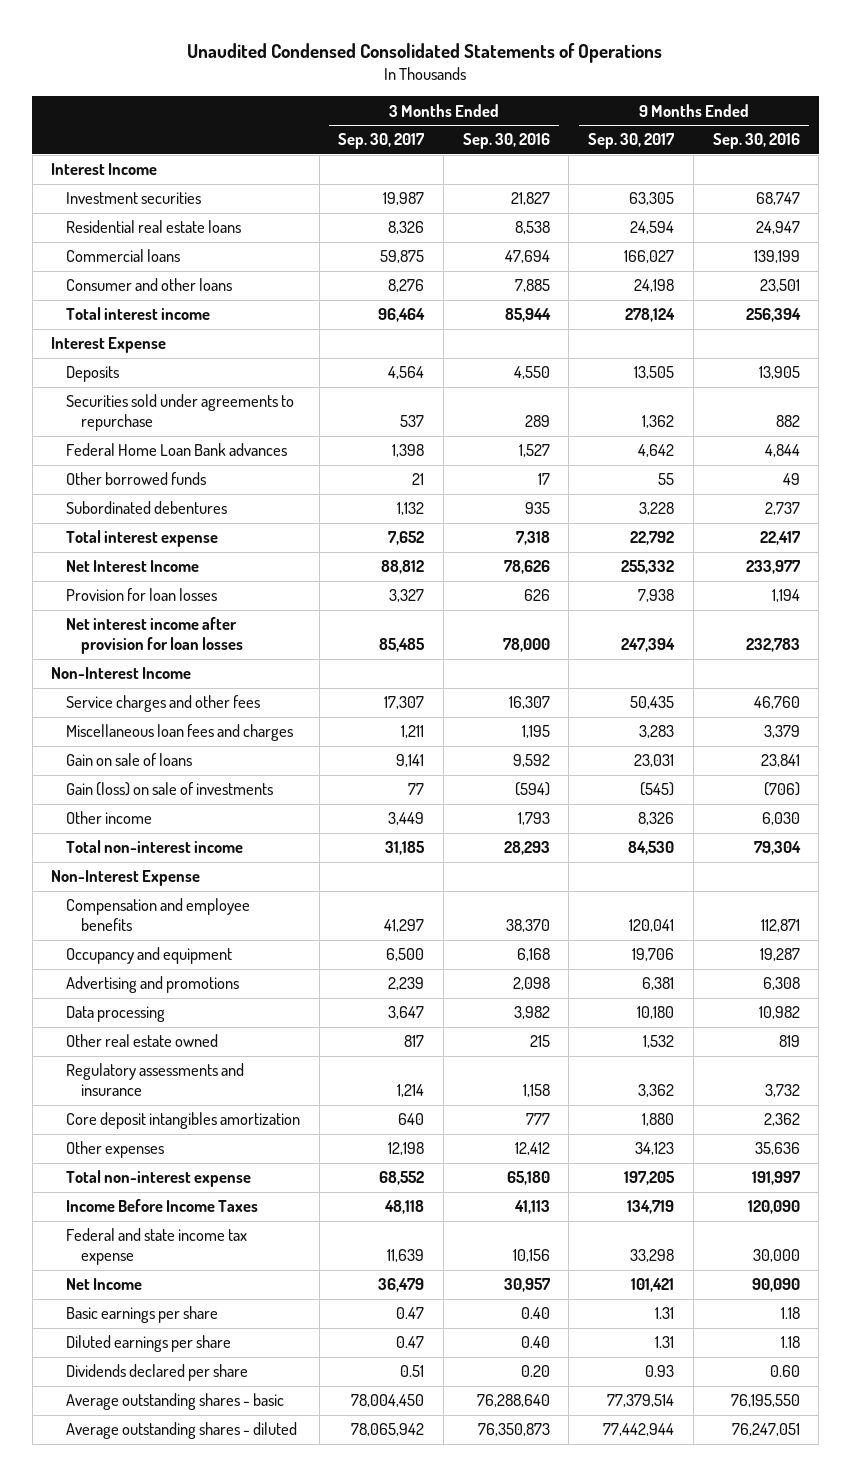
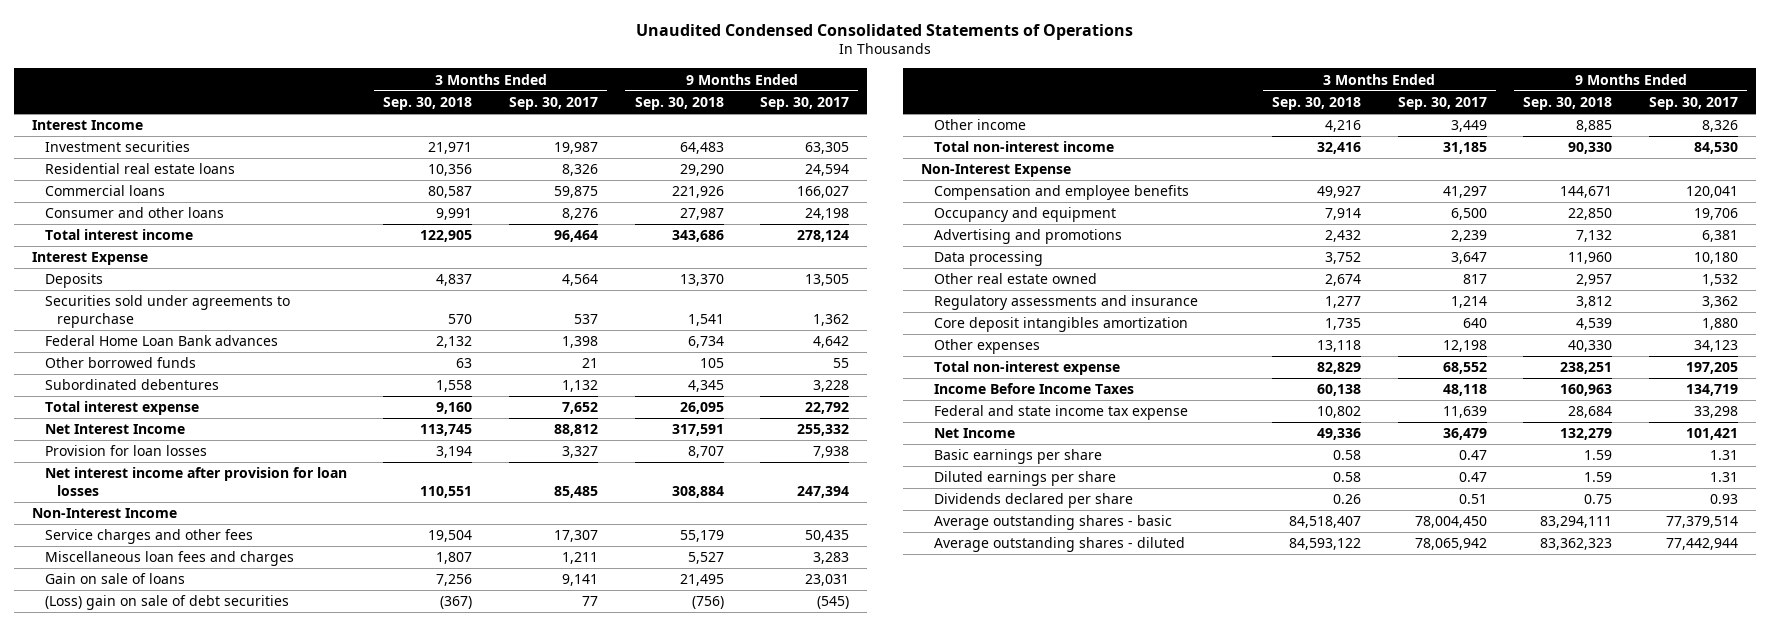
[462,133,550,150] Sep. 30, 2016 -> none
[712,133,800,150] Sep. 30, 2016 -> none
none -> [383,96,473,110] Sep. 30, 2018
none -> [634,96,724,110] Sep. 30, 2018
[65,782,273,797] Gain (loss) on sale of investments -> [44,595,289,611] (Loss) gain on sale of debt securities

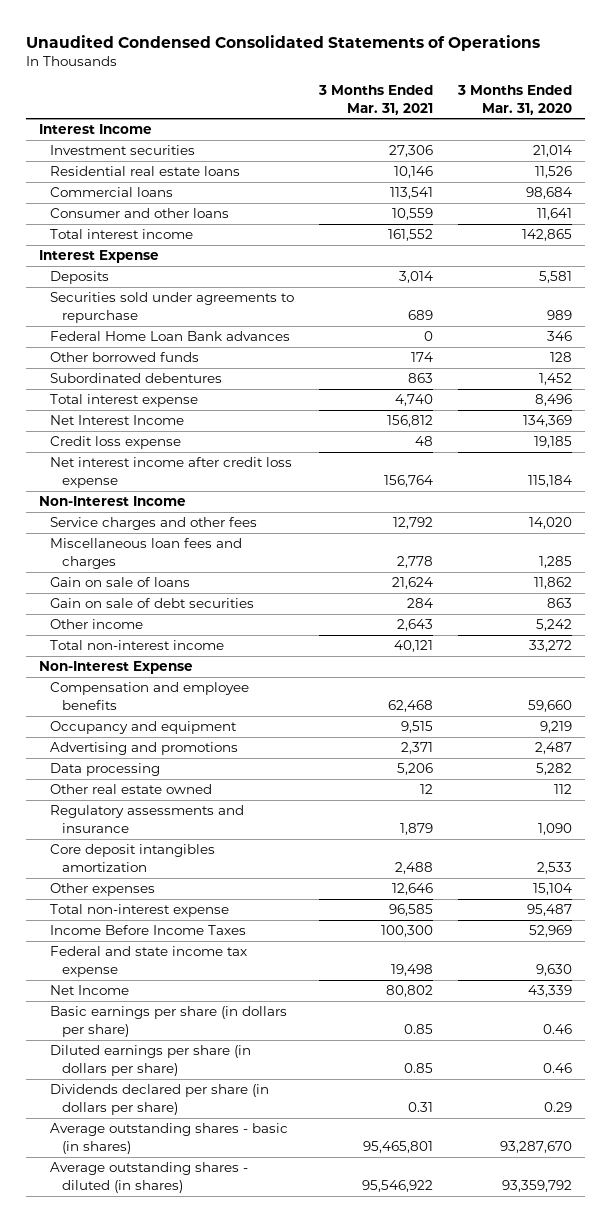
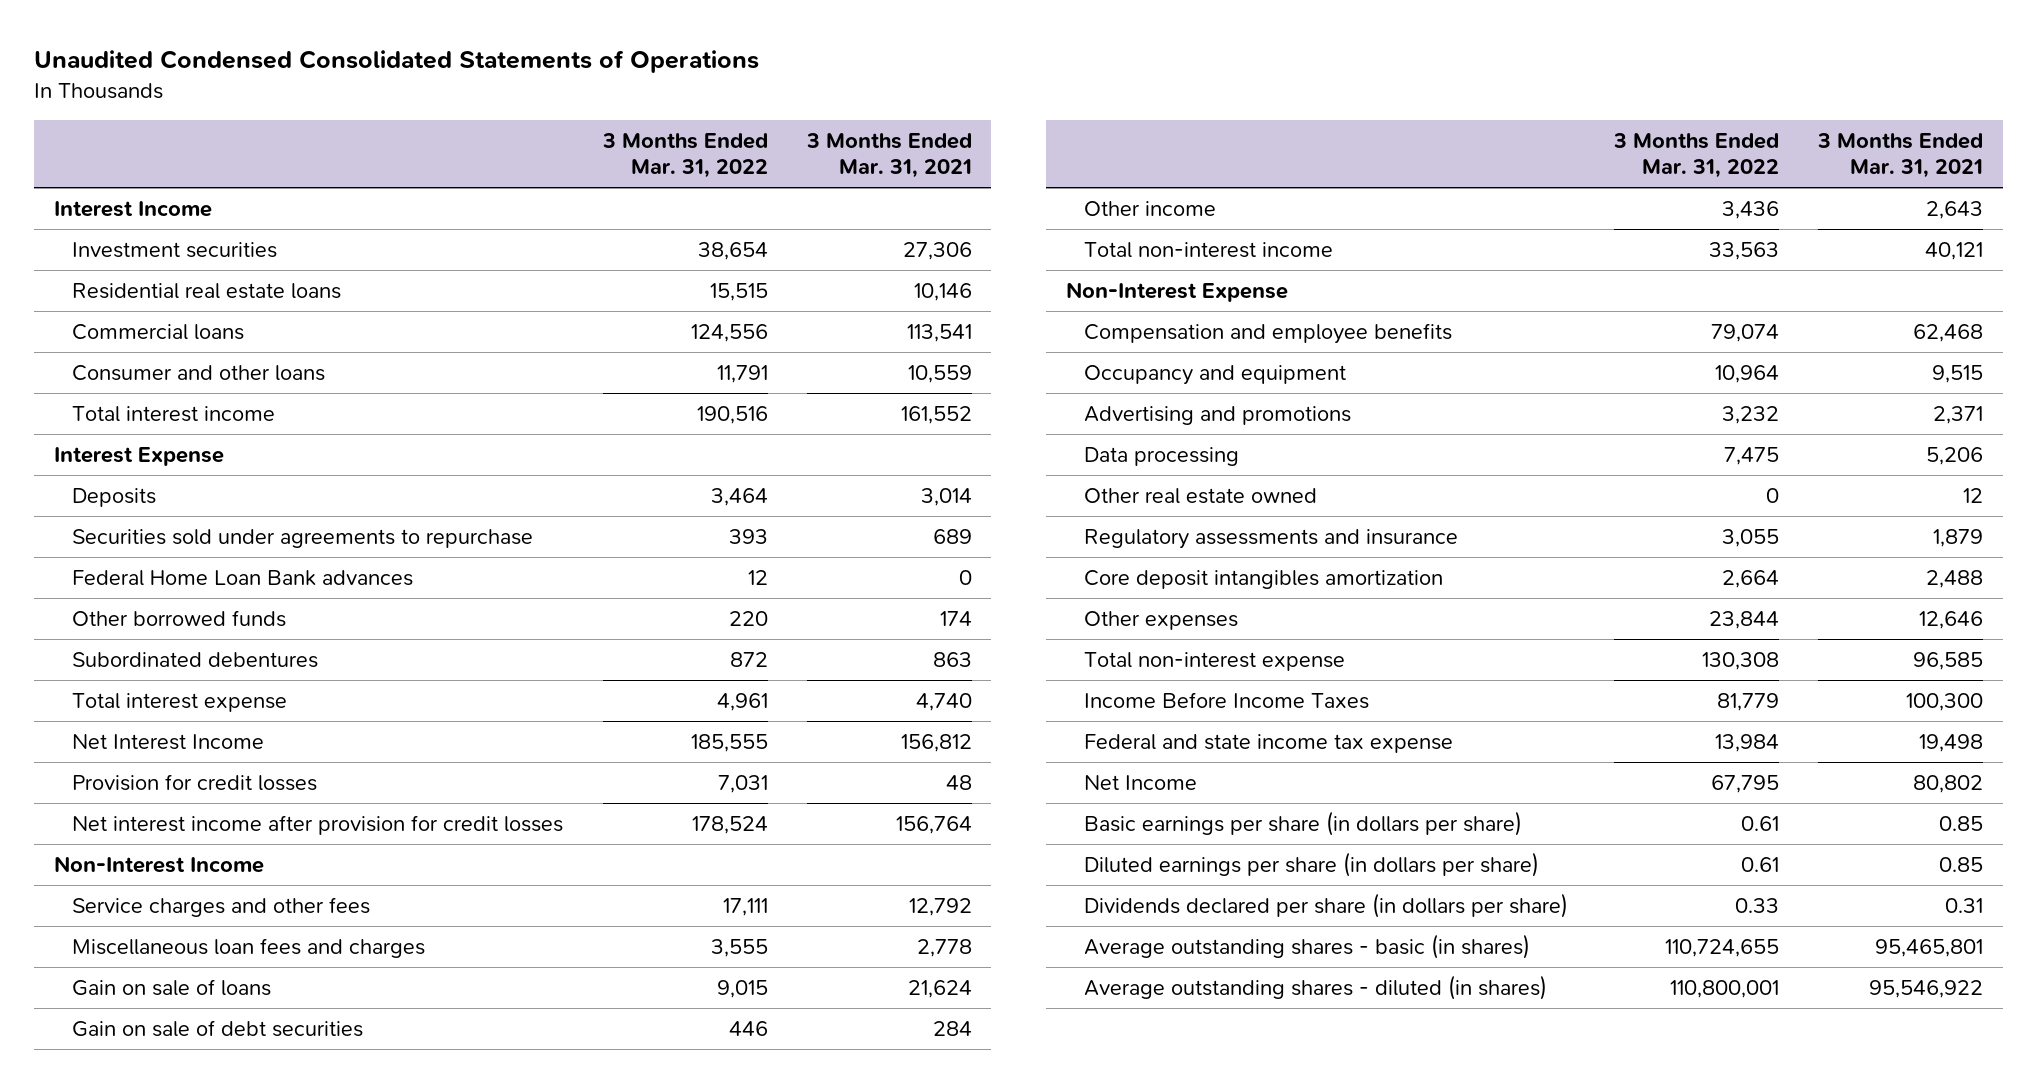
[457,85,573,115] 3 Months Ended Mar. 31, 2020 -> none
none -> [601,132,768,179] 3 Months Ended Mar. 31, 2022
[50,436,182,450] Credit loss expense -> [72,773,318,791] Provision for credit losses
[50,457,293,488] Net interest income after credit loss expense -> [72,814,564,835] Net interest income after provision for credit losses

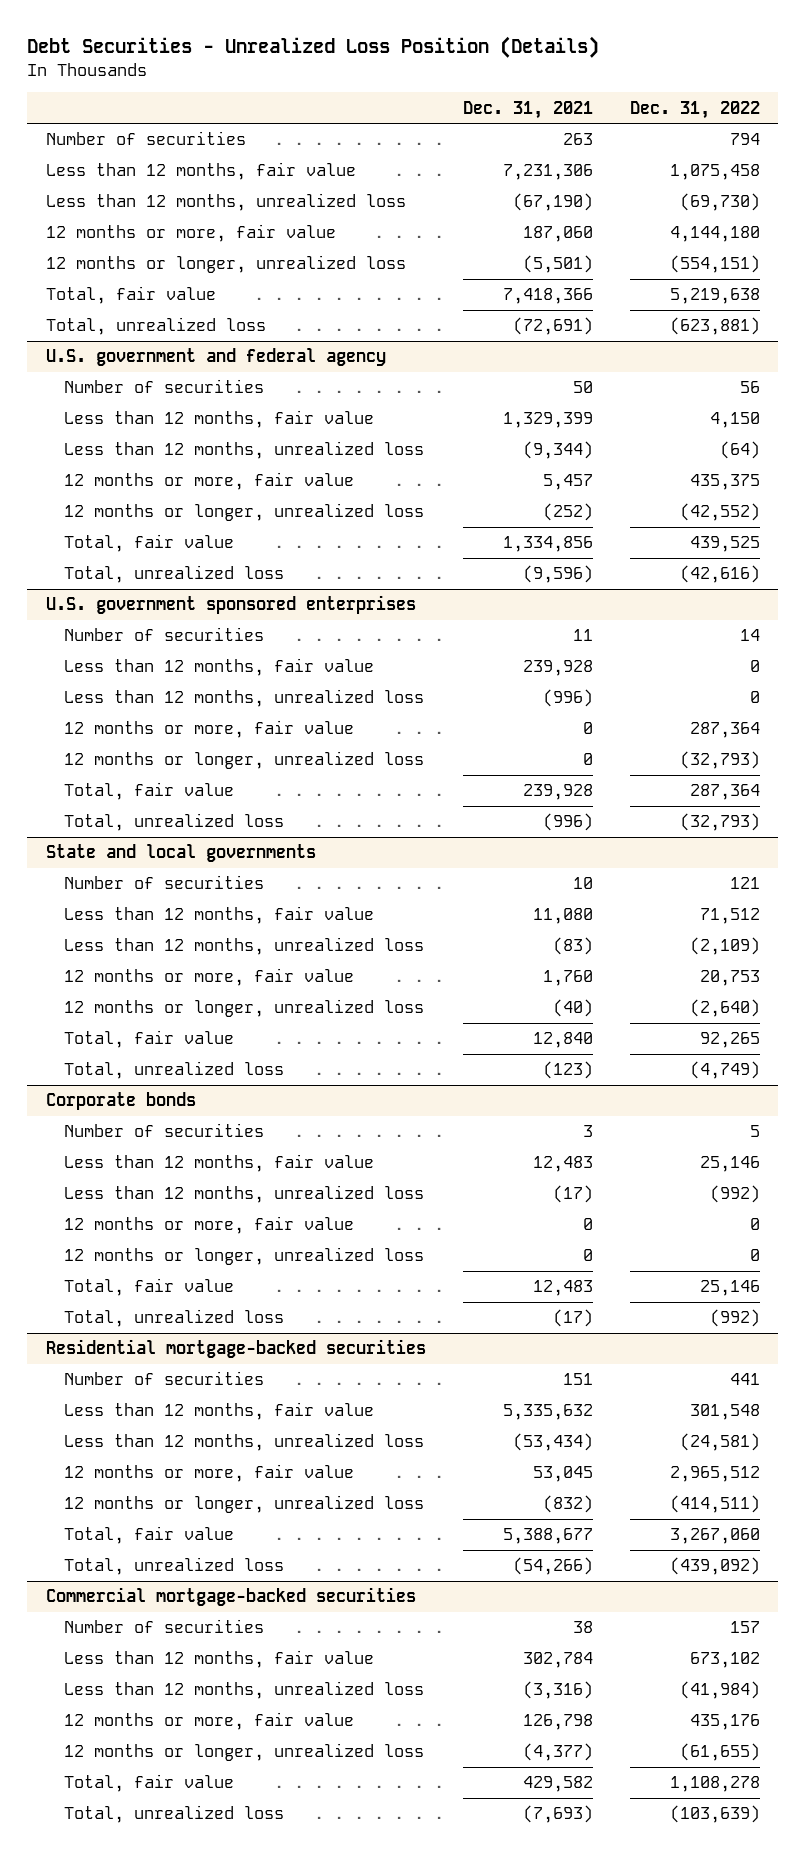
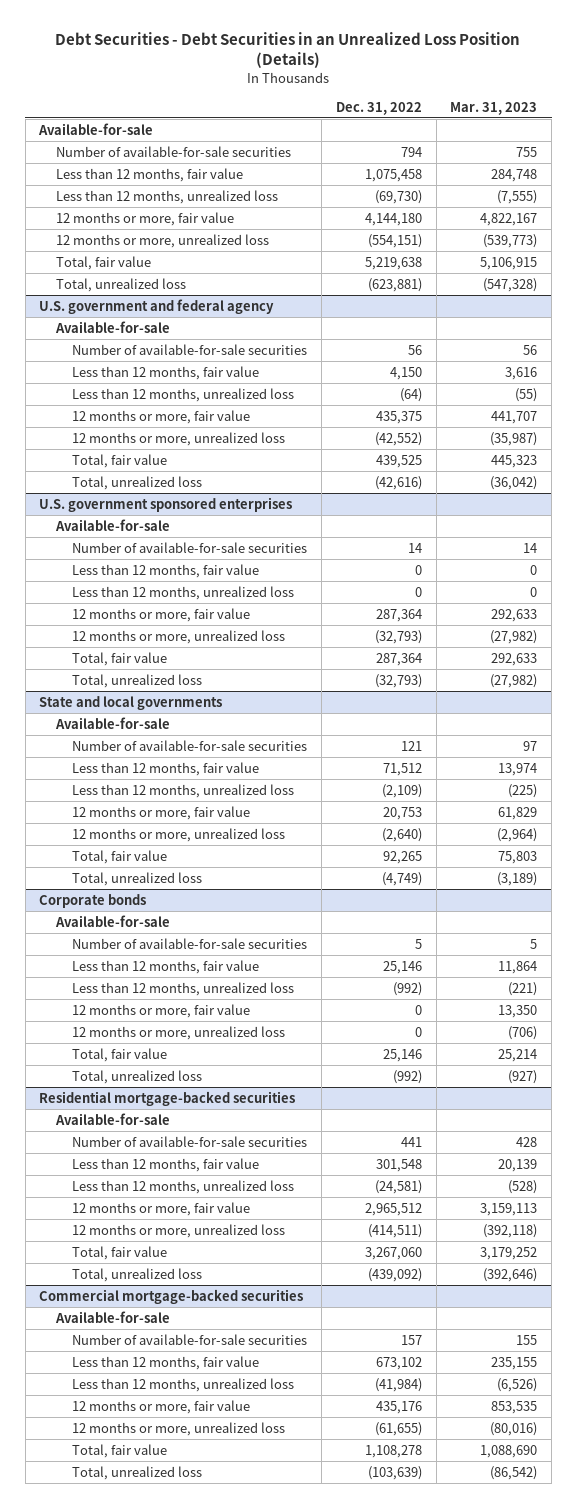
[27,36,600,59] Debt Securities - Unrealized Loss Position (Details) -> [55,32,521,69] Debt Securities - Debt Securities in an Unrealized Loss Position (Details)
[462,100,593,119] Dec. 31, 2021 -> none
none -> [450,101,538,115] Mar. 31, 2023
none -> [38,122,154,135] Available-for-sale
[45,131,246,146] Number of securities -> [55,145,291,157] Number of available-for-sale securities
[45,255,406,274] 12 months or longer, unrealized loss -> [55,233,269,248] 12 months or more, unrealized loss
none -> [54,320,170,333] Available-for-sale
[63,379,264,394] Number of securities -> [72,343,308,355] Number of available-for-sale securities
[63,503,424,522] 12 months or longer, unrealized loss -> [72,431,286,446] 12 months or more, unrealized loss
none -> [54,518,170,531] Available-for-sale
[63,627,264,642] Number of securities -> [72,541,308,553] Number of available-for-sale securities
[63,751,424,770] 12 months or longer, unrealized loss -> [72,629,286,644] 12 months or more, unrealized loss
none -> [54,716,170,729] Available-for-sale
[63,875,264,890] Number of securities -> [72,739,308,751] Number of available-for-sale securities
[63,999,424,1018] 12 months or longer, unrealized loss -> [72,827,286,842] 12 months or more, unrealized loss
none -> [54,914,170,927] Available-for-sale
[63,1123,264,1138] Number of securities -> [72,937,308,949] Number of available-for-sale securities
[63,1247,424,1266] 12 months or longer, unrealized loss -> [72,1025,286,1040] 12 months or more, unrealized loss
none -> [54,1112,170,1125] Available-for-sale
[63,1371,264,1386] Number of securities -> [72,1135,308,1147] Number of available-for-sale securities
[63,1495,424,1514] 12 months or longer, unrealized loss -> [72,1223,286,1238] 12 months or more, unrealized loss
none -> [54,1310,170,1323] Available-for-sale
[63,1619,264,1634] Number of securities -> [72,1333,308,1345] Number of available-for-sale securities
[63,1743,424,1762] 12 months or longer, unrealized loss -> [72,1421,286,1436] 12 months or more, unrealized loss

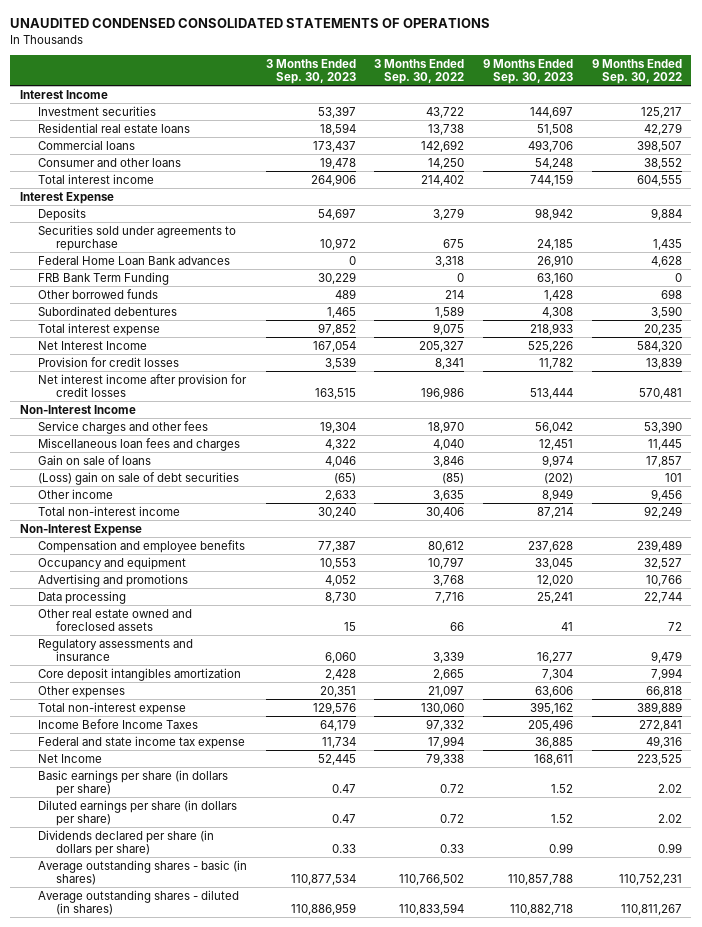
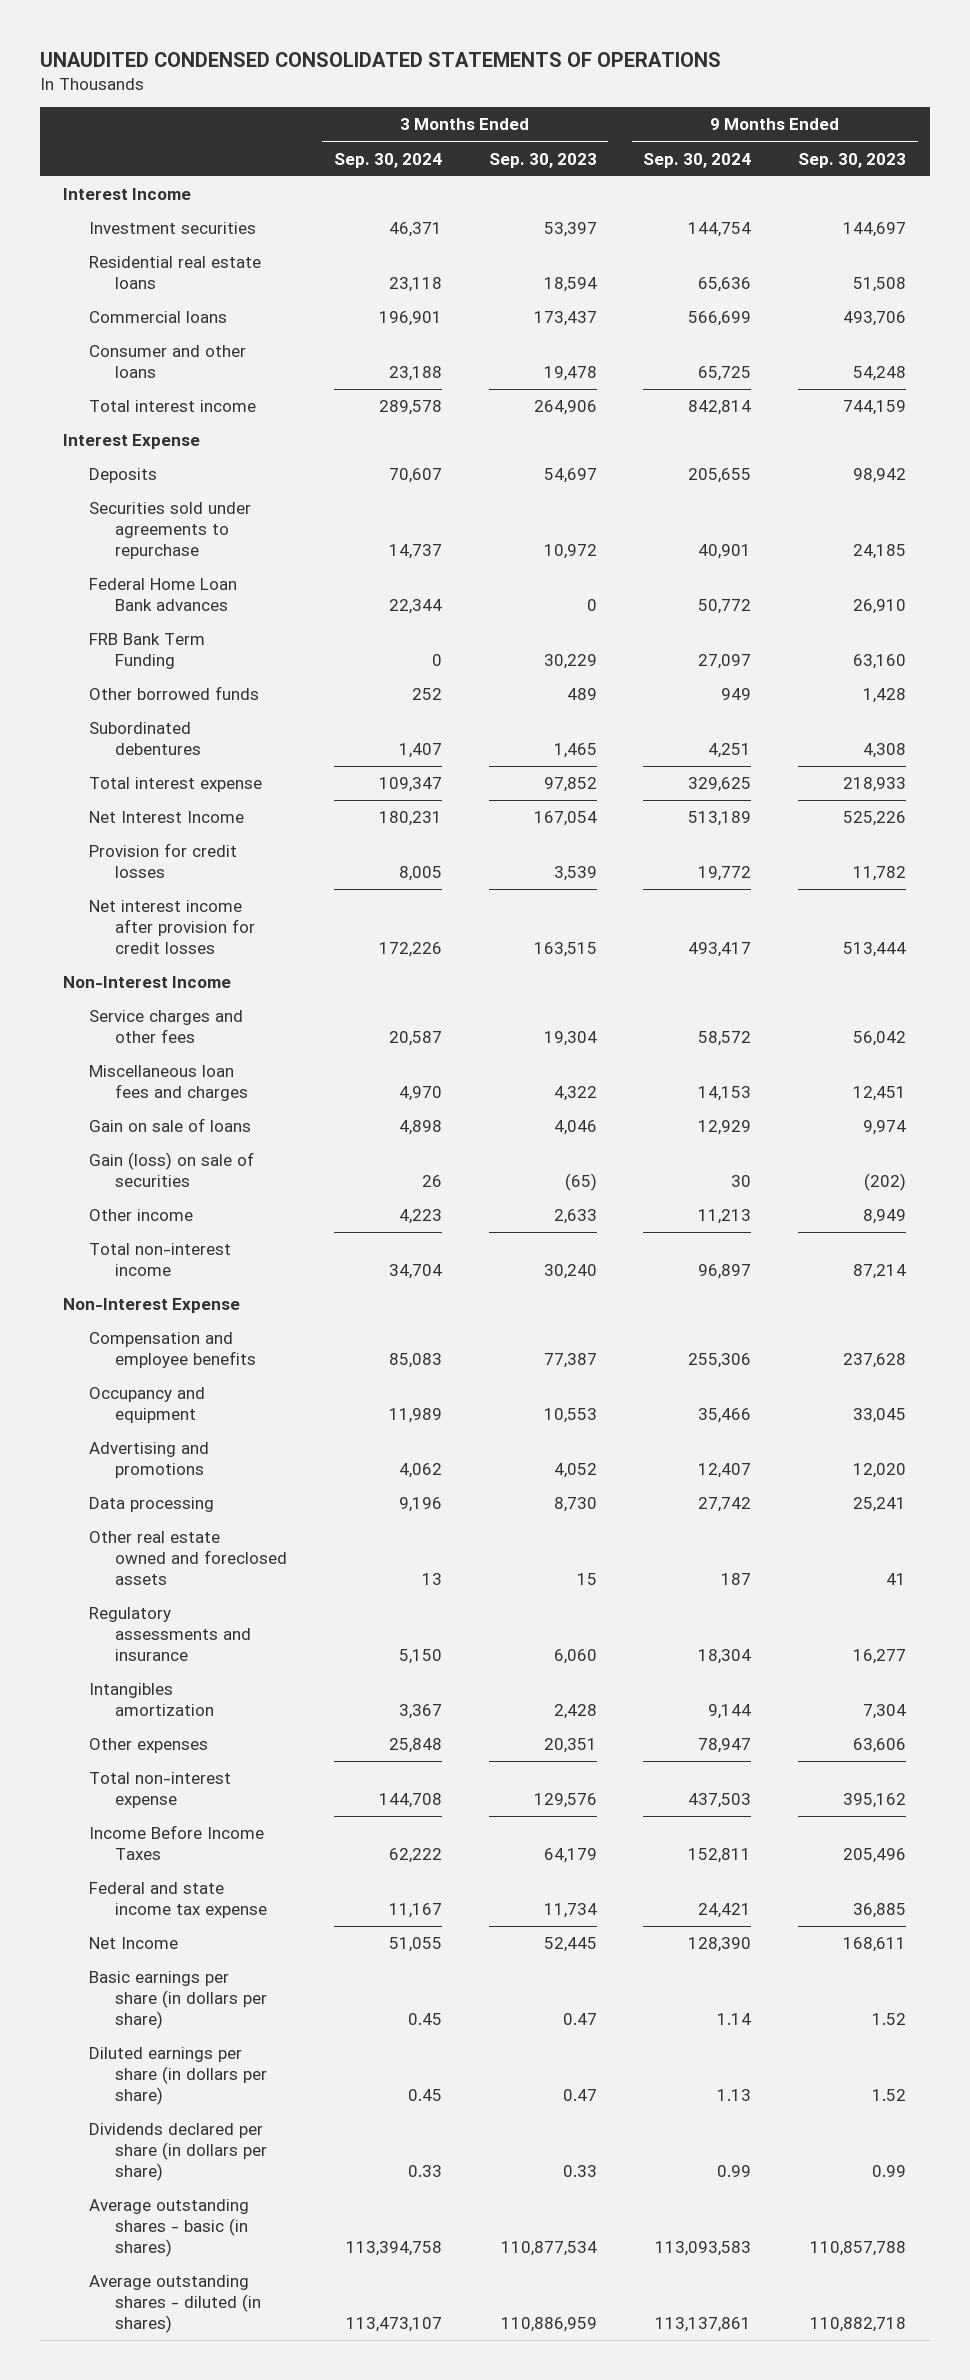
[374,58,465,85] 3 Months Ended Sep. 30, 2022 -> none
[592,58,683,85] 9 Months Ended Sep. 30, 2022 -> none
none -> [333,152,442,168] Sep. 30, 2024
none -> [643,152,752,168] Sep. 30, 2024
[37,471,239,485] (Loss) gain on sale of debt securities -> [89,1152,255,1187] Gain (loss) on sale of securities
[37,667,241,681] Core deposit intangibles amortization -> [89,1683,215,1716] Intangibles amortization

